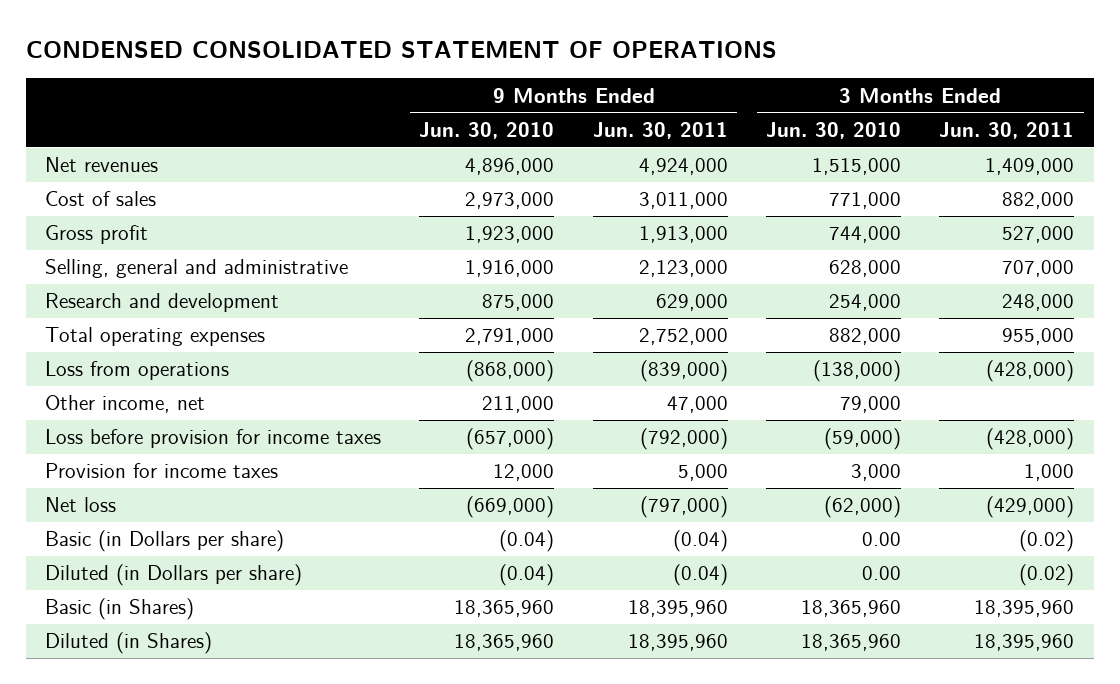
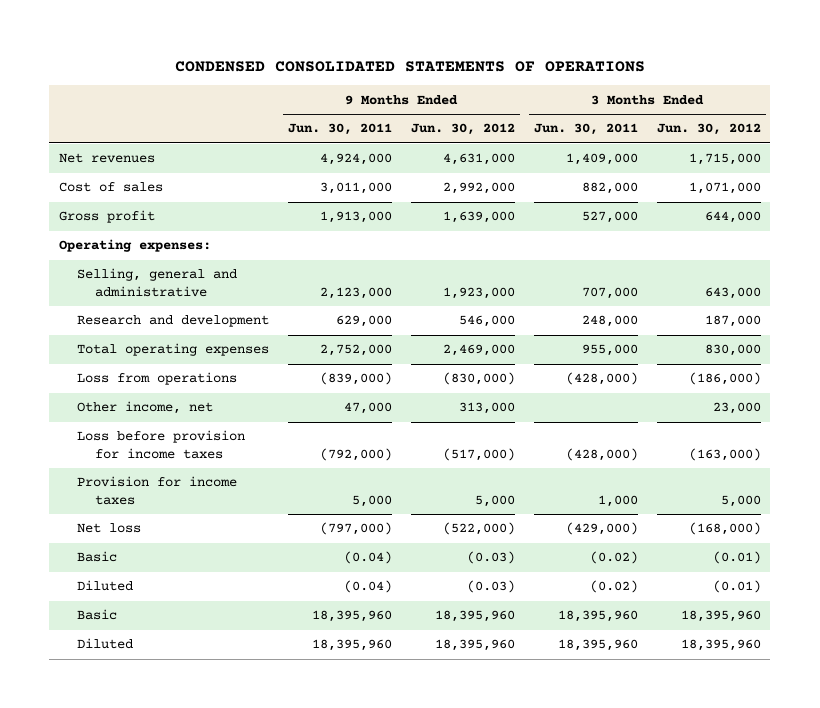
[25,40,777,58] CONDENSED CONSOLIDATED STATEMENT OF OPERATIONS -> [174,61,645,73] CONDENSED CONSOLIDATED STATEMENTS OF OPERATIONS
[419,121,555,139] Jun. 30, 2010 -> none
[766,121,902,139] Jun. 30, 2010 -> none
none -> [410,123,515,136] Jun. 30, 2012
none -> [656,123,761,136] Jun. 30, 2012
none -> [58,239,211,253] Operating expenses:
[45,530,285,553] Basic (in Dollars per share) -> [76,551,117,563] Basic
[45,564,303,587] Diluted (in Dollars per share) -> [76,580,133,592] Diluted
[45,598,195,621] Basic (in Shares) -> [76,609,117,621] Basic
[45,632,213,655] Diluted (in Shares) -> [76,638,133,650] Diluted

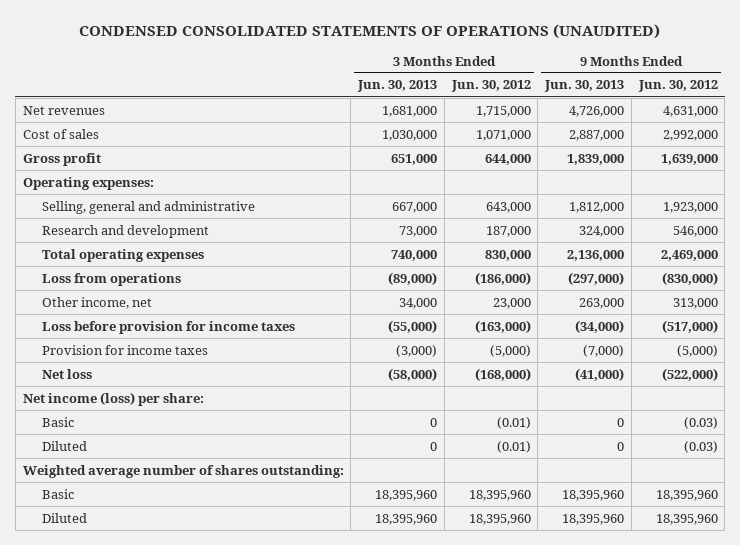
[174,61,645,73] CONDENSED CONSOLIDATED STATEMENTS OF OPERATIONS -> [79,23,661,39] CONDENSED CONSOLIDATED STATEMENTS OF OPERATIONS (UNAUDITED)
[287,123,392,136] Jun. 30, 2011 -> none
[533,123,638,136] Jun. 30, 2011 -> none
none -> [357,80,438,93] Jun. 30, 2013
none -> [544,80,625,93] Jun. 30, 2013
[474,494,515,507] 5,000 -> [676,344,718,357] (5,000)
[720,494,761,507] 5,000 -> [489,344,531,357] (5,000)
none -> [22,391,204,406] Net income (loss) per share:
none -> [22,464,344,478] Weighted average number of shares outstanding:

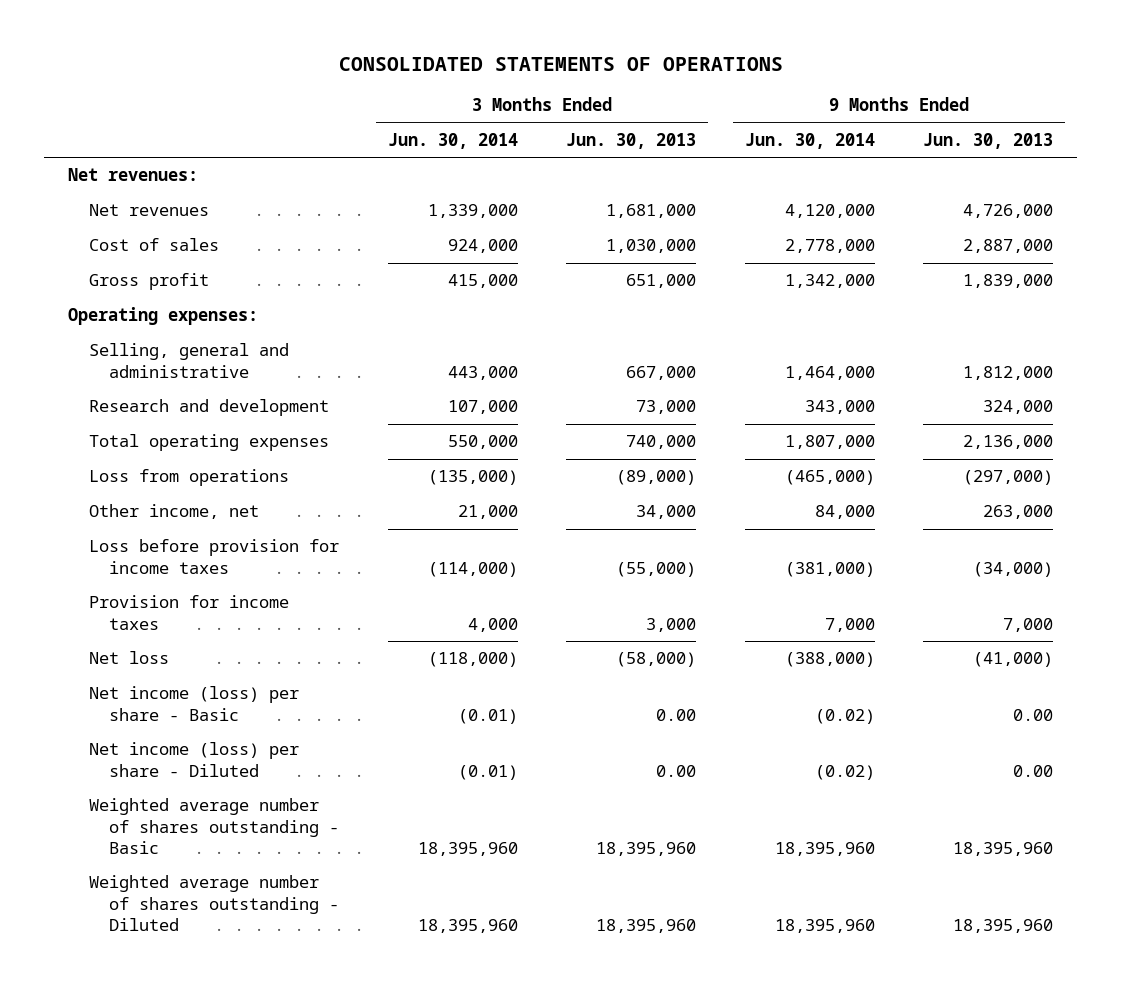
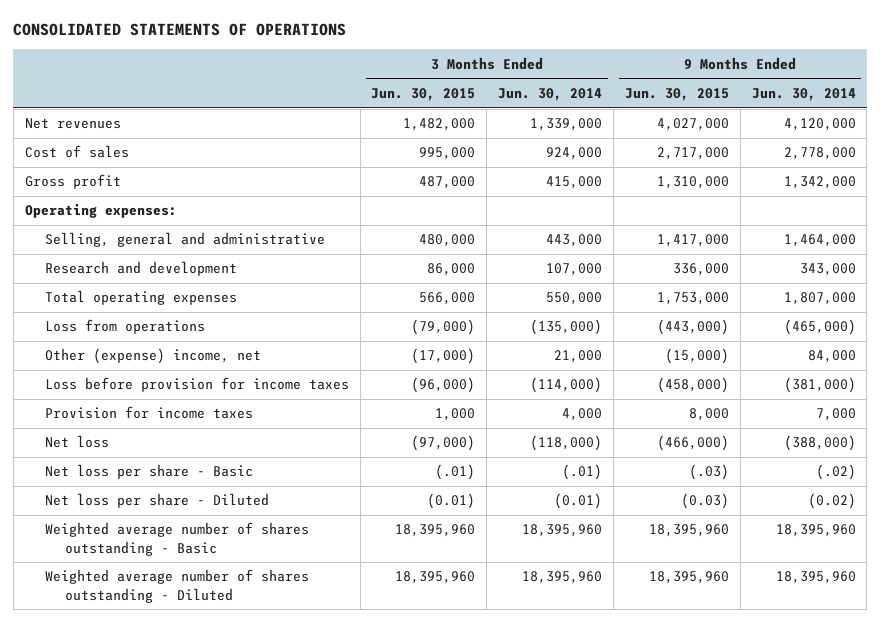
[566,132,697,149] Jun. 30, 2013 -> none
[923,132,1054,149] Jun. 30, 2013 -> none
none -> [371,87,476,101] Jun. 30, 2015
none -> [624,87,729,101] Jun. 30, 2015
[68,168,199,182] Net revenues: -> none
[88,504,259,520] Other income, net -> [44,348,261,365] Other (expense) income, net
[88,686,299,721] Net income (loss) per share - Basic -> [44,464,253,480] Net loss per share - Basic
[457,708,518,724] (0.01) -> [562,464,603,481] (.01)
[814,708,875,724] (0.02) -> [815,464,856,481] (.02)
[88,742,299,777] Net income (loss) per share - Diluted -> [44,493,269,509] Net loss per share - Diluted

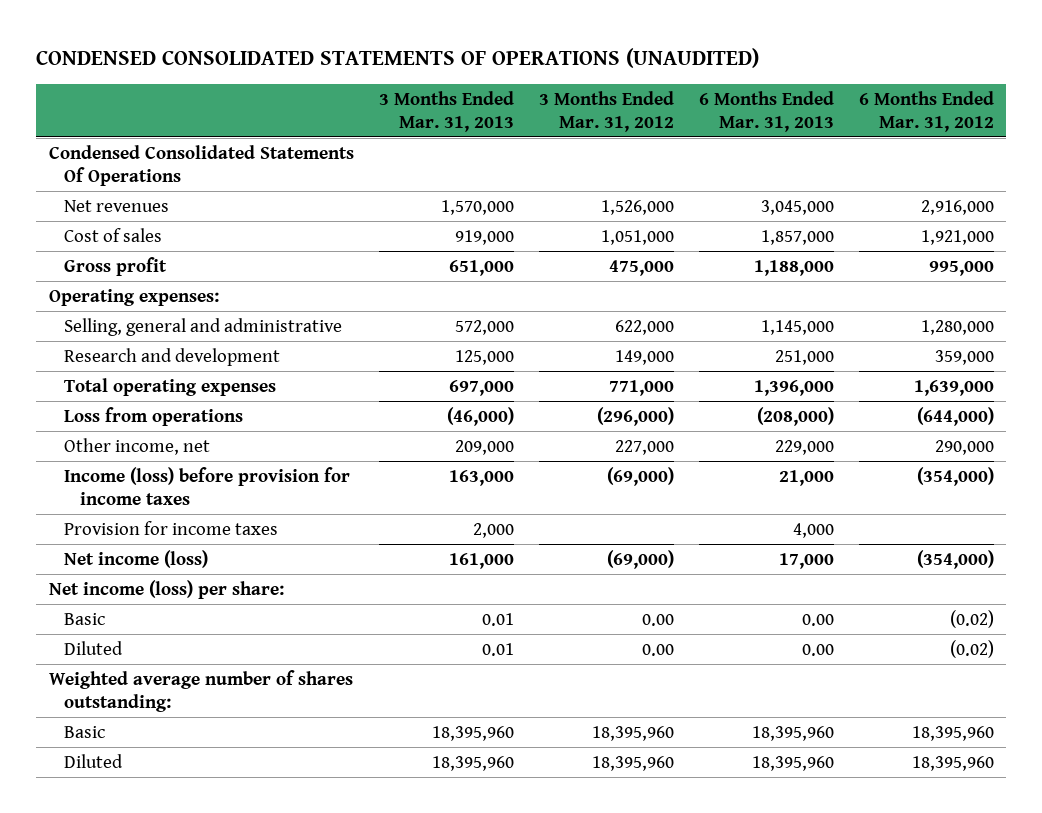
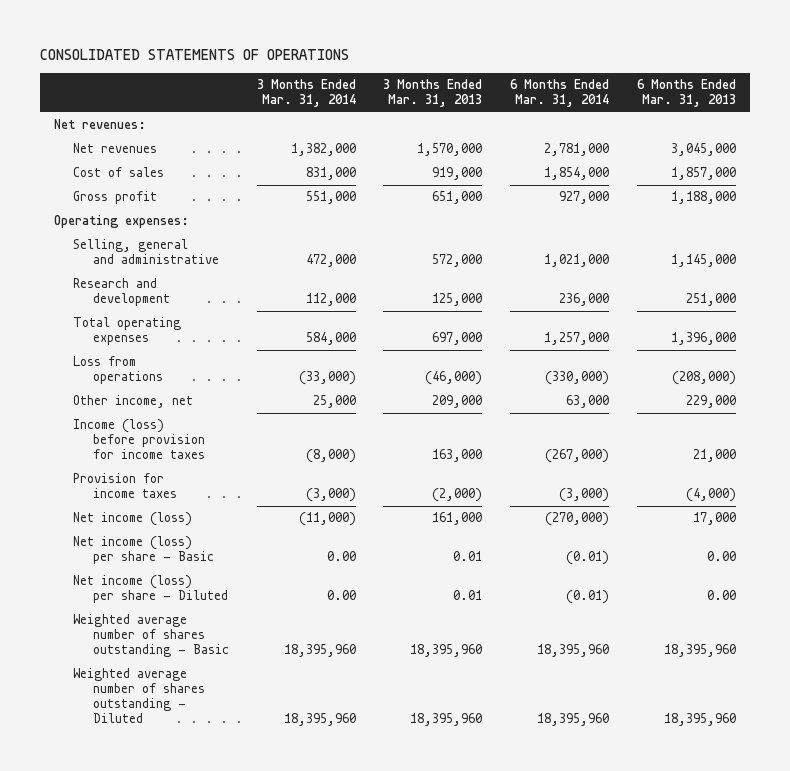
[36,48,760,69] CONDENSED CONSOLIDATED STATEMENTS OF OPERATIONS (UNAUDITED) -> [39,48,349,60] CONSOLIDATED STATEMENTS OF OPERATIONS
[538,90,674,132] 3 Months Ended Mar. 31, 2012 -> none
[858,90,994,132] 6 Months Ended Mar. 31, 2012 -> none
none -> [256,79,356,108] 3 Months Ended Mar. 31, 2014
none -> [510,79,610,108] 6 Months Ended Mar. 31, 2014
[48,144,354,186] Condensed Consolidated Statements Of Operations -> none
none -> [53,119,146,130] Net revenues:
[472,522,514,538] 2,000 -> [432,488,483,503] (2,000)
[792,522,834,538] 4,000 -> [685,488,736,503] (4,000)
[48,579,284,599] Net income (loss) per share: -> none
[48,669,353,712] Weighted average number of shares outstanding: -> none
[64,612,106,625] Basic -> [73,536,214,565] Net income (loss) per share - Basic
[64,640,124,655] Diluted -> [73,575,228,604] Net income (loss) per share - Diluted
[64,725,106,738] Basic -> [73,614,229,658] Weighted average number of shares outstanding - Basic
[64,753,124,768] Diluted -> [73,668,205,724] Weighted average number of shares outstanding - Diluted

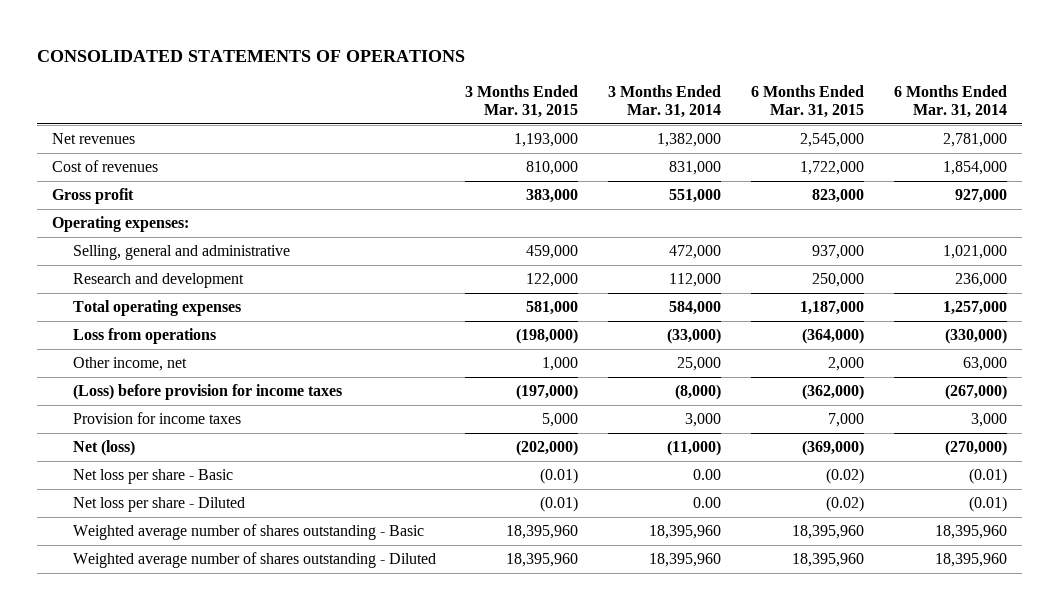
[383,79,483,108] 3 Months Ended Mar. 31, 2013 -> none
[636,79,736,108] 6 Months Ended Mar. 31, 2013 -> none
none -> [465,84,579,119] 3 Months Ended Mar. 31, 2015
none -> [751,84,865,119] 6 Months Ended Mar. 31, 2015
[53,119,146,130] Net revenues: -> none
[73,167,165,178] Cost of sales -> [52,159,159,172] Cost of revenues
[73,419,205,460] Income (loss) before provision for income taxes -> [72,383,342,400] (Loss) before provision for income taxes
[305,488,356,503] (3,000) -> [685,412,722,427] 3,000
[559,488,610,503] (3,000) -> [971,412,1008,427] 3,000
[73,512,193,527] Net income (loss) -> [72,439,135,456] Net (loss)
[73,536,214,565] Net income (loss) per share - Basic -> [72,468,233,484] Net loss per share - Basic
[73,575,228,604] Net income (loss) per share - Diluted -> [72,496,245,512] Net loss per share - Diluted

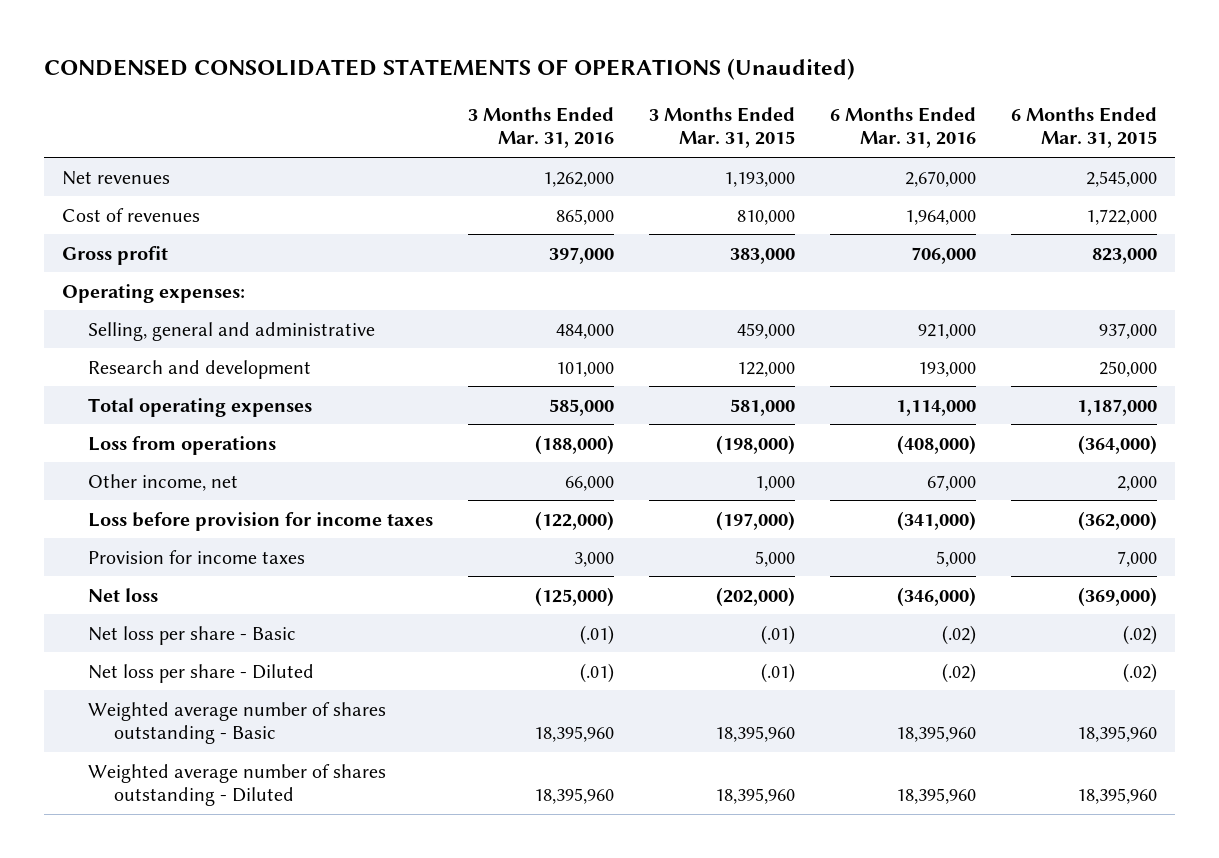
[37,49,466,62] CONSOLIDATED STATEMENTS OF OPERATIONS -> [44,58,856,81] CONDENSED CONSOLIDATED STATEMENTS OF OPERATIONS (Unaudited)
[608,84,722,119] 3 Months Ended Mar. 31, 2014 -> none
[894,84,1008,119] 6 Months Ended Mar. 31, 2014 -> none
none -> [468,106,615,149] 3 Months Ended Mar. 31, 2016
none -> [830,106,977,149] 6 Months Ended Mar. 31, 2016
[72,383,342,400] (Loss) before provision for income taxes -> [88,511,434,531] Loss before provision for income taxes
[72,439,135,456] Net (loss) -> [88,587,159,602] Net loss
[540,467,579,484] (0.01) -> [761,624,796,645] (.01)
[826,467,865,484] (0.02) -> [1123,624,1158,645] (.02)
[540,495,579,512] (0.01) -> [761,662,796,683] (.01)
[826,495,865,512] (0.02) -> [1123,662,1158,683] (.02)

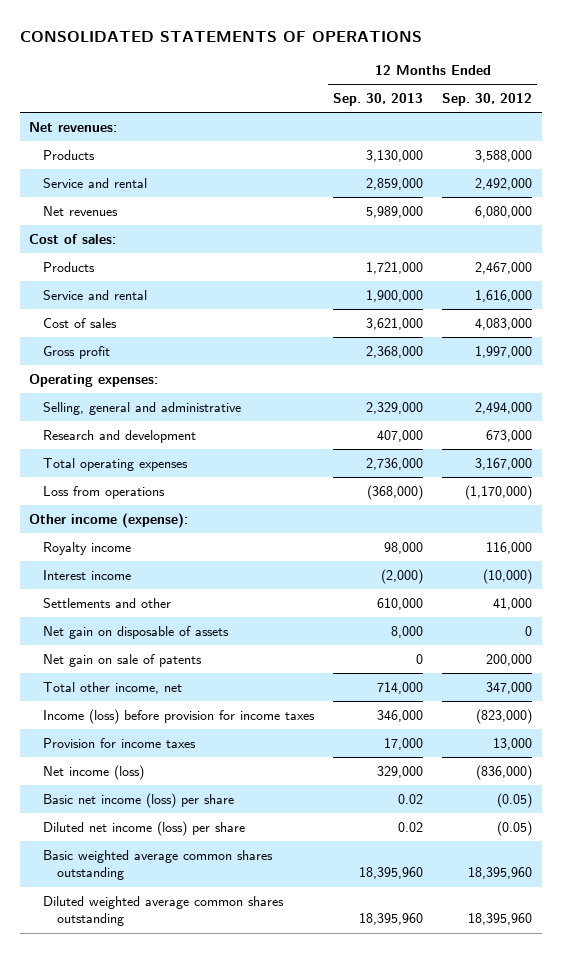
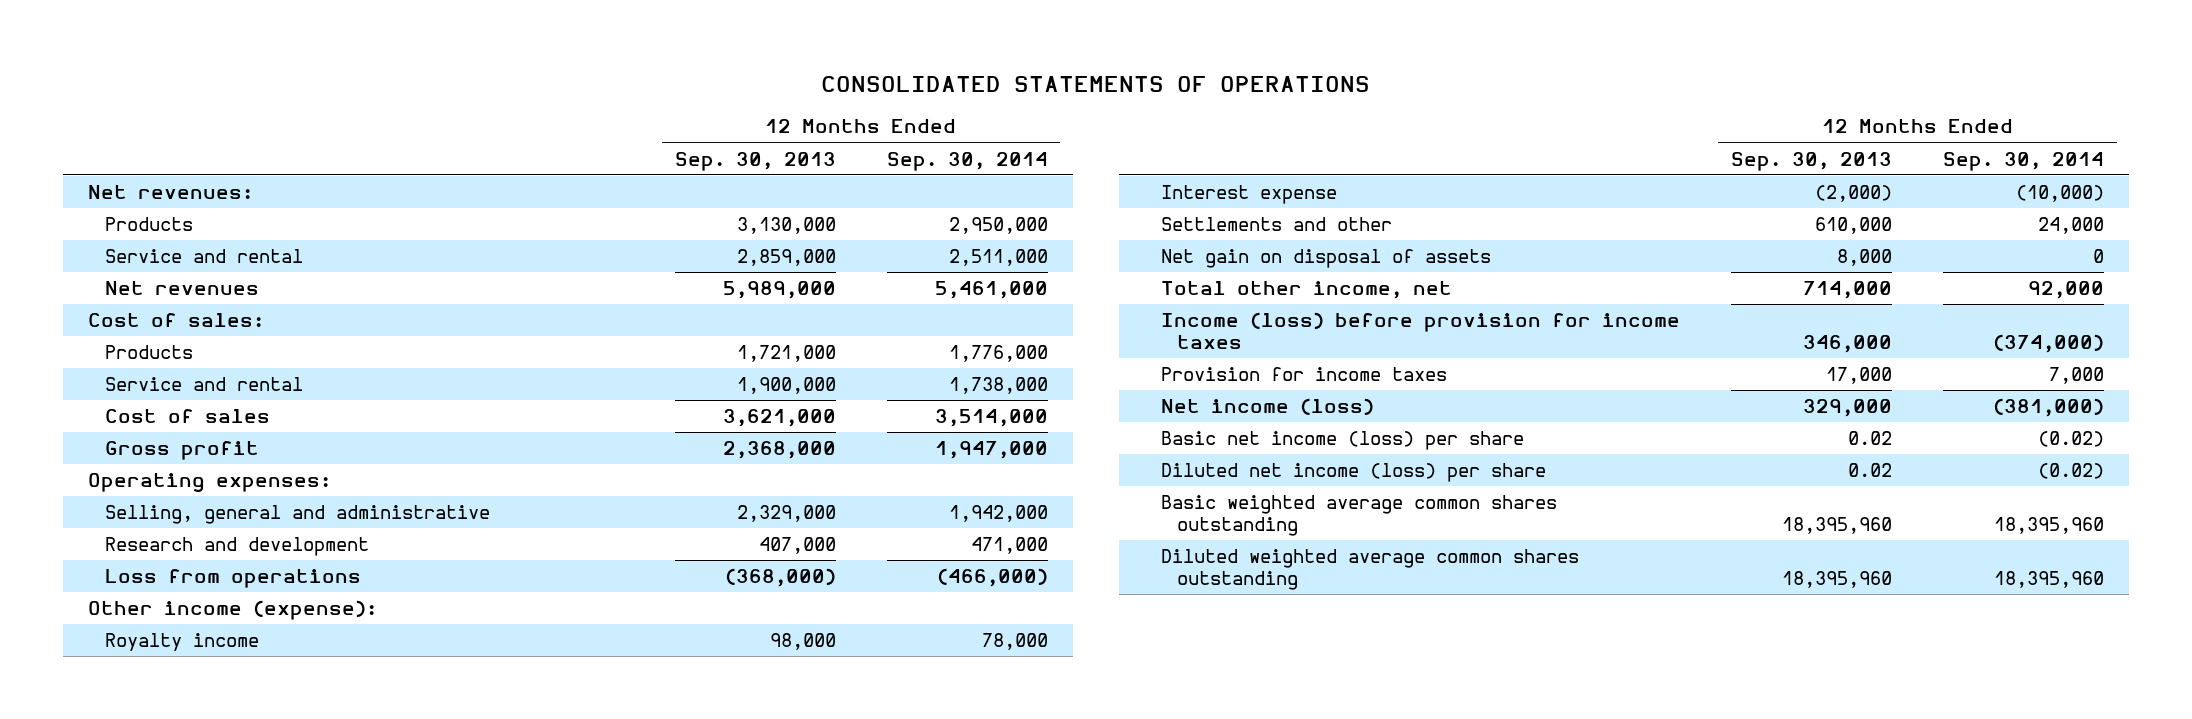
[442,93,533,107] Sep. 30, 2012 -> none
none -> [886,151,1048,171] Sep. 30, 2014
[43,458,189,472] Total operating expenses -> none
[43,570,132,581] Interest income -> none
none -> [1161,185,1338,205] Interest expense
[43,654,203,668] Net gain on sale of patents -> none
[43,626,230,640] Net gain on disposable of assets -> [1161,249,1492,269] Net gain on disposal of assets

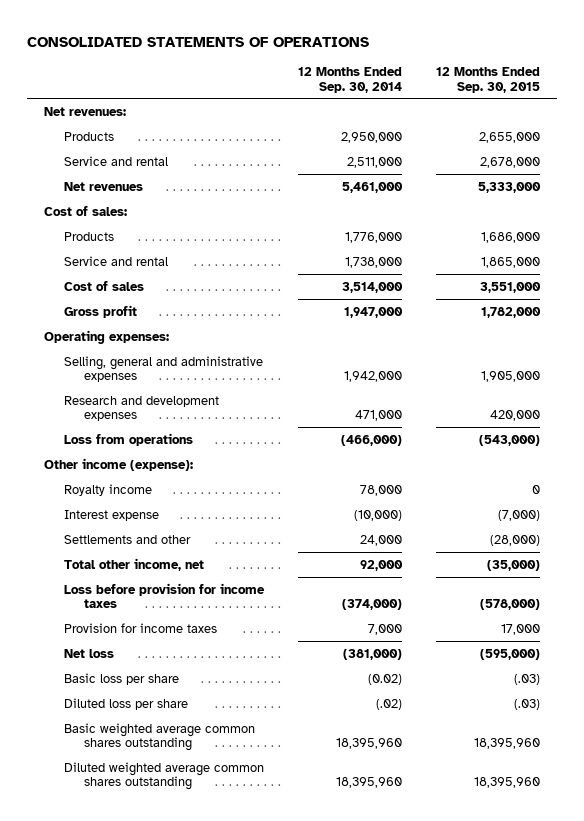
[674,151,836,171] Sep. 30, 2013 -> none
none -> [435,66,540,93] 12 Months Ended Sep. 30, 2015
[104,505,490,525] Selling, general and administrative -> [63,355,263,383] Selling, general and administrative expenses
[104,537,369,557] Research and development -> [63,395,219,422] Research and development expenses
[1161,249,1492,269] Net gain on disposal of assets -> none
[1161,312,1681,350] Income (loss) before provision for income taxes -> [63,582,265,609] Loss before provision for income taxes
[1161,398,1375,416] Net income (loss) -> [63,648,114,658] Net loss
[1161,431,1525,451] Basic net income (loss) per share -> [63,672,179,685] Basic loss per share
[1161,463,1547,483] Diluted net income (loss) per share -> [63,697,188,710] Diluted loss per share
[2037,463,2104,480] (0.02) -> [375,698,402,710] (.02)

